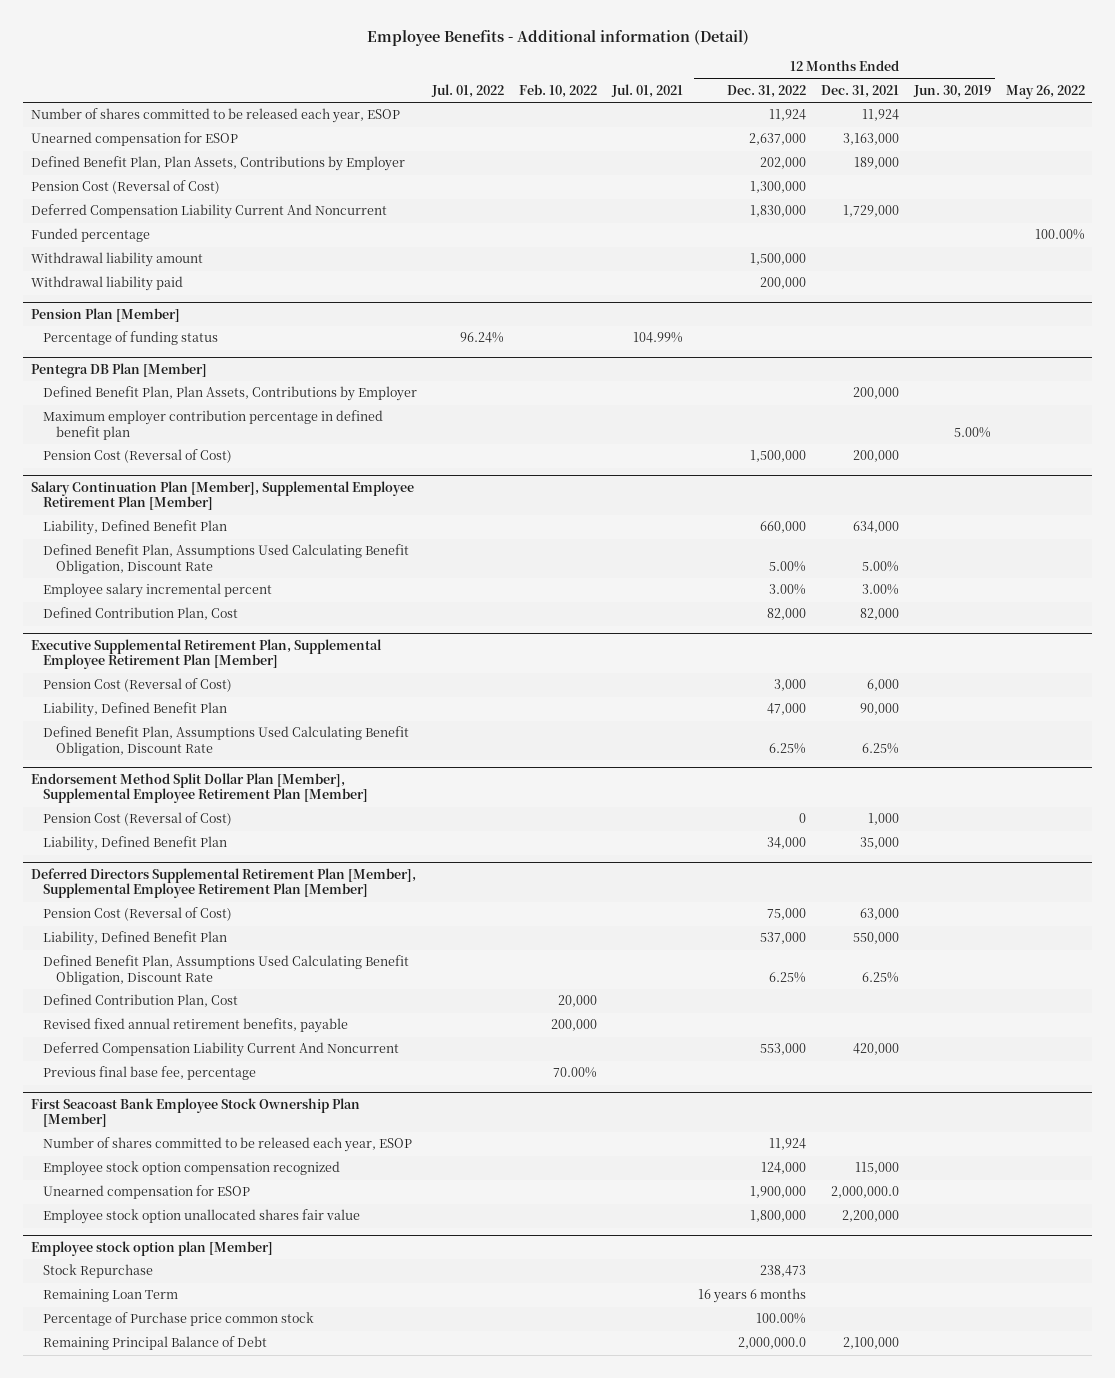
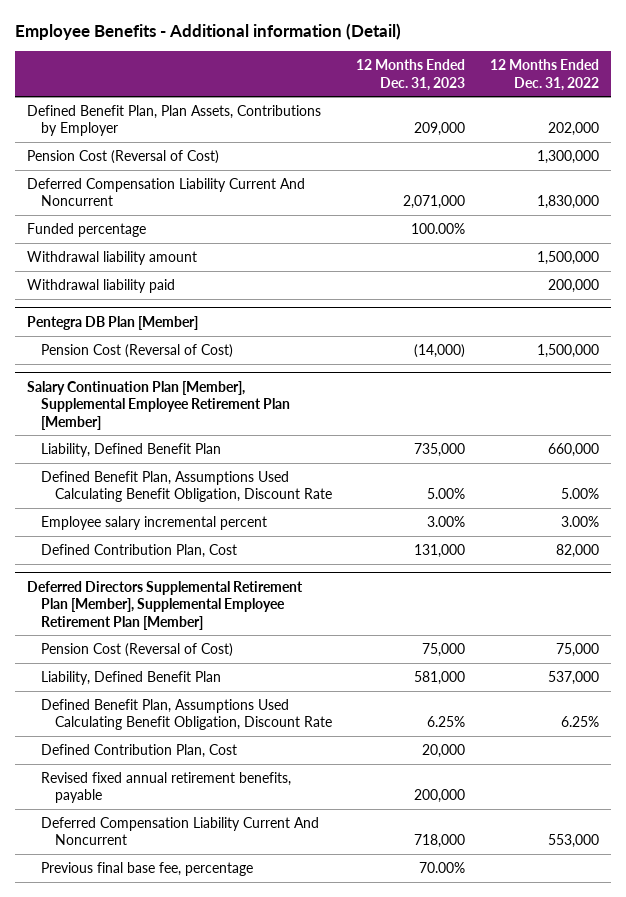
[431,84,505,99] Jul. 01, 2022 -> none
[519,84,598,99] Feb. 10, 2022 -> none
[611,84,684,99] Jul. 01, 2021 -> none
[821,85,900,99] Dec. 31, 2021 -> none
[912,85,991,99] Jun. 30, 2019 -> none
[1005,85,1085,100] May 26, 2022 -> none
none -> [356,59,466,91] 12 Months Ended Dec. 31, 2023
[30,108,400,124] Number of shares committed to be released each year, ESOP -> none
[30,132,238,147] Unearned compensation for ESOP -> none
[30,308,180,323] Pension Plan [Member] -> none
[43,331,219,346] Percentage of funding status -> none
[43,386,418,402] Defined Benefit Plan, Plan Assets, Contributions by Employer -> none
[43,410,384,440] Maximum employer contribution percentage in defined benefit plan -> none
[30,639,382,670] Executive Supplemental Retirement Plan, Supplemental Employee Retirement Plan [Member] -> none
[43,678,233,693] Pension Cost (Reversal of Cost) -> none
[43,702,228,718] Liability, Defined Benefit Plan -> none
[43,726,410,756] Defined Benefit Plan, Assumptions Used Calculating Benefit Obligation, Discount Rate -> none
[30,773,369,804] Endorsement Method Split Dollar Plan [Member], Supplemental Employee Retirement Plan [Member] -> none
[43,812,233,827] Pension Cost (Reversal of Cost) -> none
[43,836,228,852] Liability, Defined Benefit Plan -> none
[30,1098,360,1128] First Seacoast Bank Employee Stock Ownership Plan [Member] -> none
[43,1137,413,1153] Number of shares committed to be released each year, ESOP -> none
[43,1161,341,1177] Employee stock option compensation recognized -> none
[43,1185,251,1200] Unearned compensation for ESOP -> none
[43,1209,361,1225] Employee stock option unallocated shares fair value -> none
[30,1241,273,1257] Employee stock option plan [Member] -> none
[43,1264,154,1279] Stock Repurchase -> none
[43,1289,179,1303] Remaining Loan Term -> none
[43,1312,315,1327] Percentage of Purchase price common stock -> none
[43,1336,268,1351] Remaining Principal Balance of Debt -> none

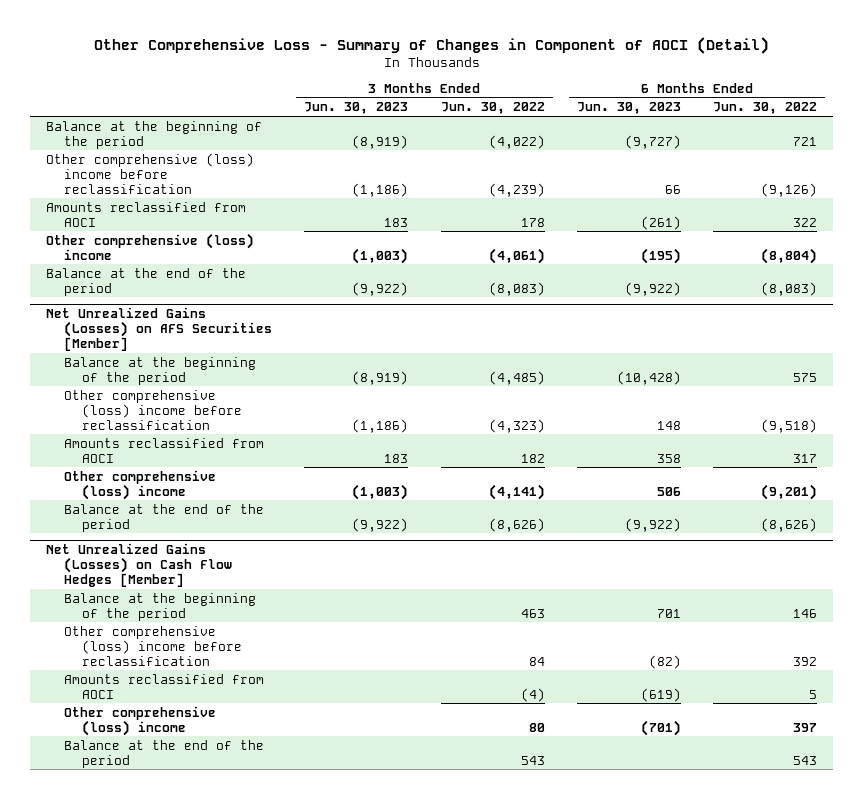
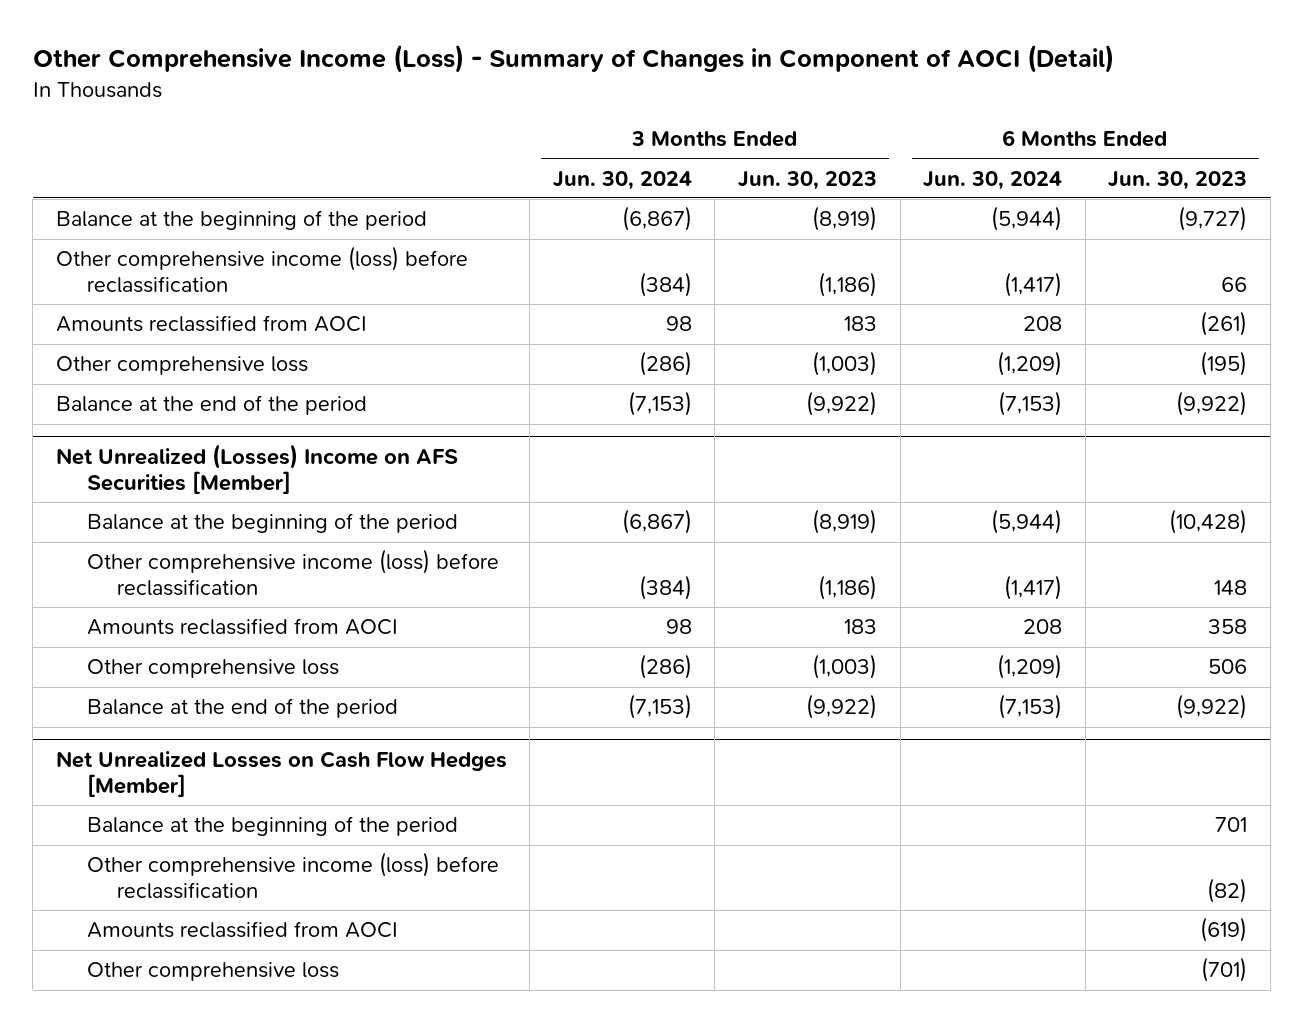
[93,36,769,54] Other Comprehensive Loss - Summary of Changes in Component of AOCI (Detail) -> [32,43,1114,73] Other Comprehensive Income (Loss) - Summary of Changes in Component of AOCI (Detail)
[440,102,545,115] Jun. 30, 2022 -> none
[713,102,818,115] Jun. 30, 2022 -> none
none -> [552,170,692,190] Jun. 30, 2024
none -> [923,170,1063,190] Jun. 30, 2024
[46,152,255,194] Other comprehensive (loss) income before reclassification -> [55,246,468,293] Other comprehensive income (loss) before reclassification
[46,232,255,260] Other comprehensive (loss) income -> [55,356,308,376] Other comprehensive loss
[46,307,273,352] Net Unrealized Gains (Losses) on AFS Securities [Member] -> [55,444,458,494] Net Unrealized (Losses) Income on AFS Securities [Member]
[64,389,242,430] Other comprehensive (loss) income before reclassification -> [86,549,499,596] Other comprehensive income (loss) before reclassification
[64,469,217,500] Other comprehensive (loss) income -> [86,659,339,679] Other comprehensive loss
[46,543,233,588] Net Unrealized Gains (Losses) on Cash Flow Hedges [Member] -> [55,751,507,797] Net Unrealized Losses on Cash Flow Hedges [Member]
[64,625,242,666] Other comprehensive (loss) income before reclassification -> [86,852,499,899] Other comprehensive income (loss) before reclassification
[64,739,265,768] Balance at the end of the period -> none
[64,705,217,736] Other comprehensive (loss) income -> [86,962,339,982] Other comprehensive loss

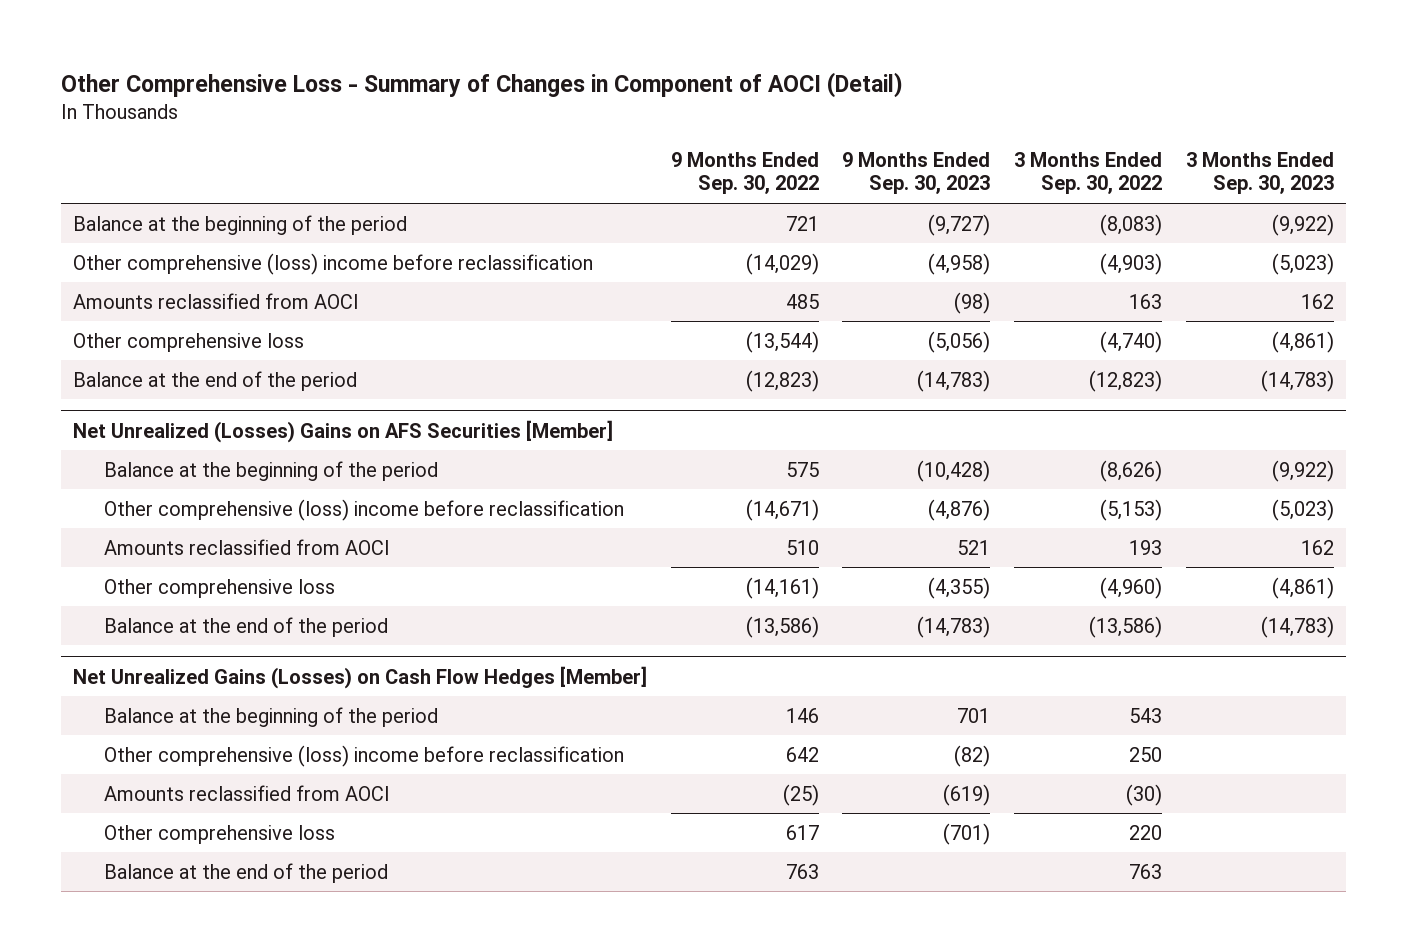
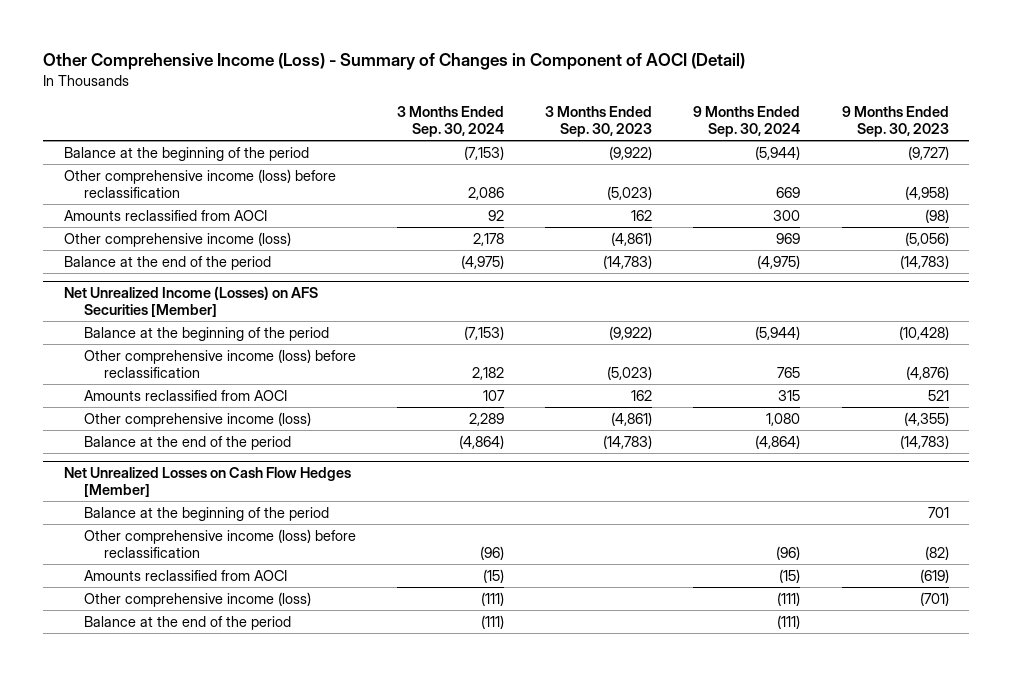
[60,72,903,99] Other Comprehensive Loss - Summary of Changes in Component of AOCI (Detail) -> [43,52,746,70] Other Comprehensive Income (Loss) - Summary of Changes in Component of AOCI (Detail)
[670,151,819,195] 9 Months Ended Sep. 30, 2022 -> none
[1014,151,1163,195] 3 Months Ended Sep. 30, 2022 -> none
none -> [397,105,505,138] 3 Months Ended Sep. 30, 2024
none -> [693,105,801,138] 9 Months Ended Sep. 30, 2024
[72,252,593,275] Other comprehensive (loss) income before reclassification -> [63,168,336,198] Other comprehensive income (loss) before reclassification
[72,332,304,352] Other comprehensive loss -> [63,231,291,247] Other comprehensive income (loss)
[72,419,613,443] Net Unrealized (Losses) Gains on AFS Securities [Member] -> [63,286,318,318] Net Unrealized Income (Losses) on AFS Securities [Member]
[103,498,624,521] Other comprehensive (loss) income before reclassification -> [84,348,357,378] Other comprehensive income (loss) before reclassification
[103,578,335,598] Other comprehensive loss -> [84,411,312,427] Other comprehensive income (loss)
[72,665,647,689] Net Unrealized Gains (Losses) on Cash Flow Hedges [Member] -> [63,467,351,498] Net Unrealized Losses on Cash Flow Hedges [Member]
[103,744,624,767] Other comprehensive (loss) income before reclassification -> [84,528,357,558] Other comprehensive income (loss) before reclassification
[103,824,335,844] Other comprehensive loss -> [84,591,312,607] Other comprehensive income (loss)

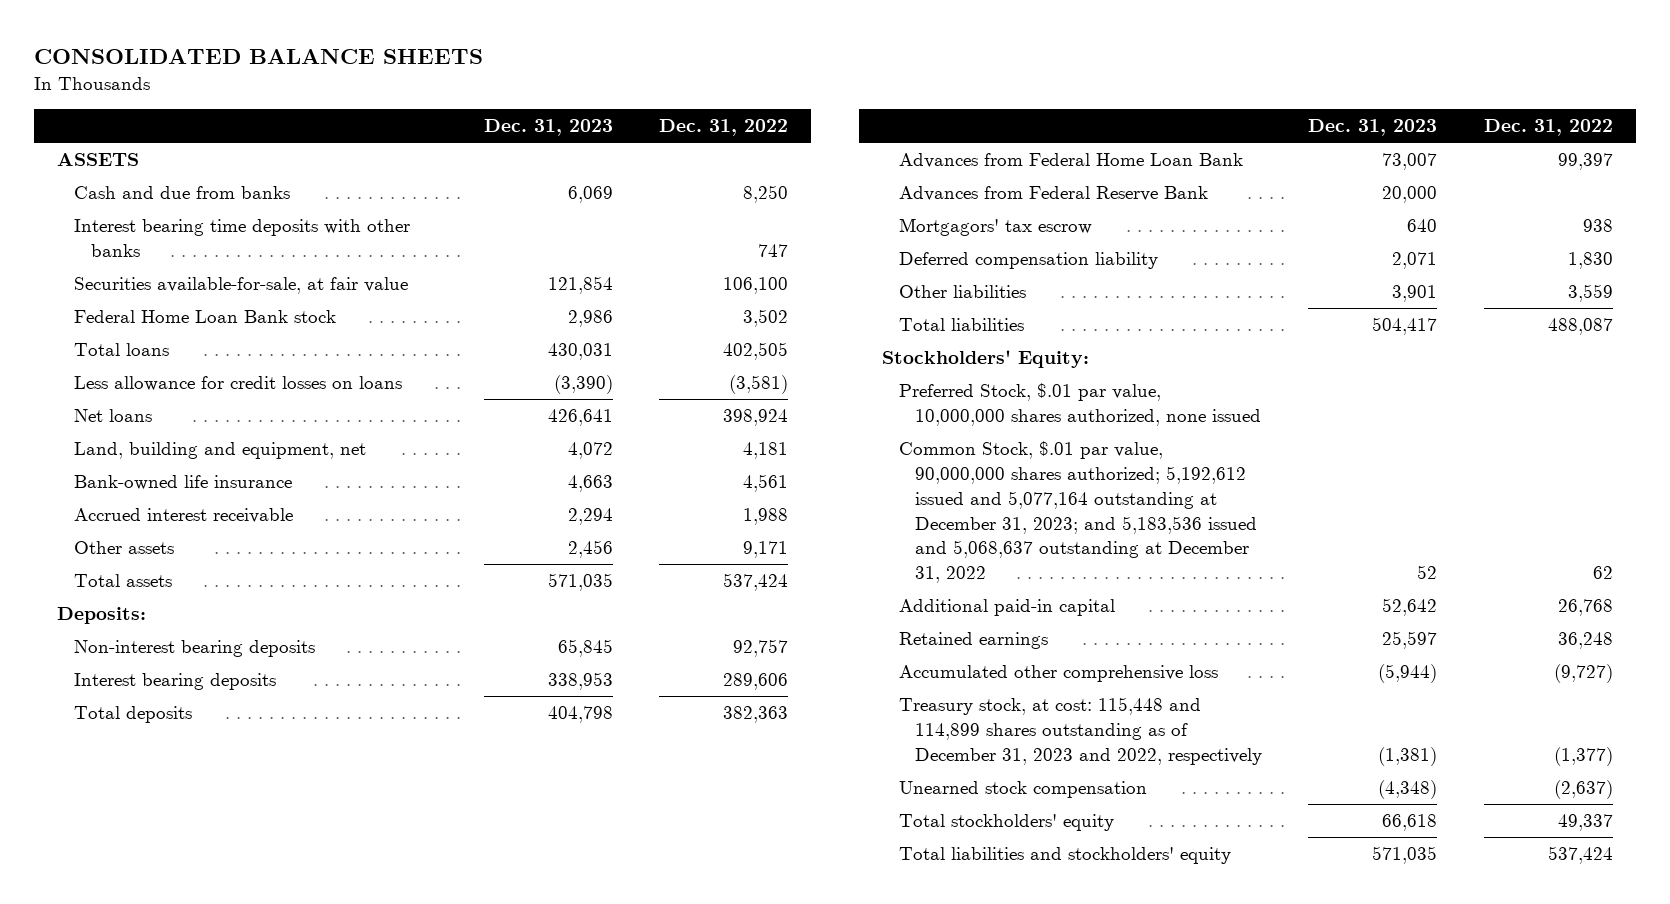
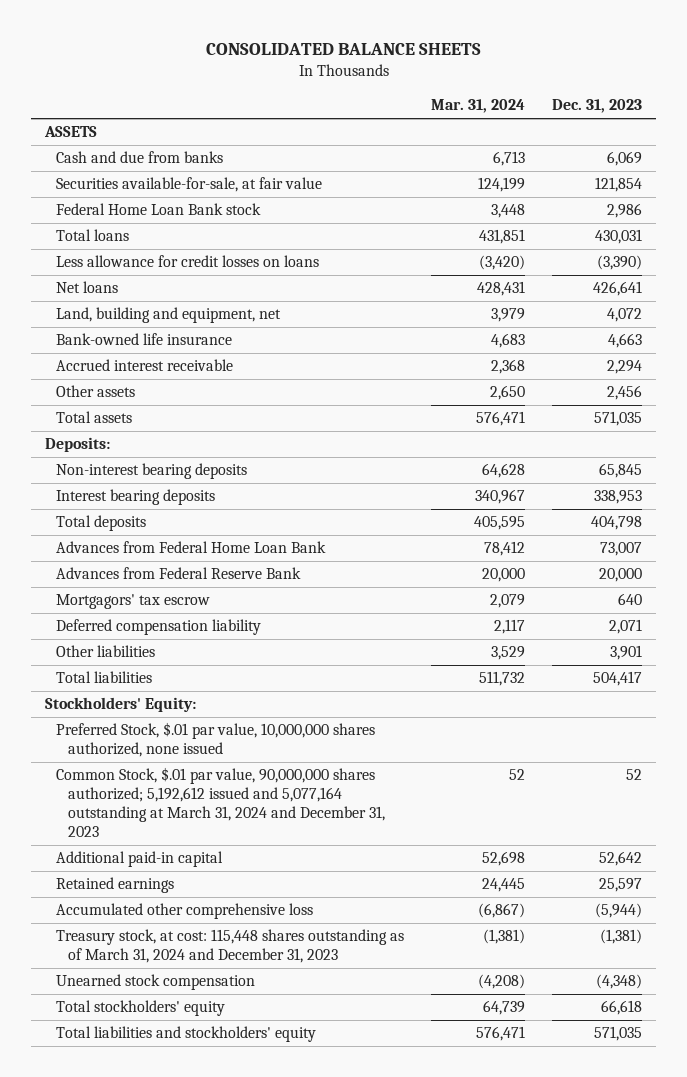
[658,119,788,137] Dec. 31, 2022 -> none
none -> [431,99,526,114] Mar. 31, 2024
[73,219,410,258] Interest bearing time deposits with other banks -> none
[898,441,1258,584] Common Stock, $.01 par value, 90,000,000 shares authorized; 5,192,612 issued and 5,077,164 outstanding at December 31, 2023; and 5,183,536 issued and 5,068,637 outstanding at December 31, 2022 -> [56,767,385,838] Common Stock, $.01 par value, 90,000,000 shares authorized; 5,192,612 issued and 5,077,164 outstanding at March 31, 2024 and December 31, 2023
[898,697,1263,765] Treasury stock, at cost: 115,448 and 114,899 shares outstanding as of December 31, 2023 and 2022, respectively -> [56,929,405,964] Treasury stock, at cost: 115,448 shares outstanding as of March 31, 2024 and December 31, 2023

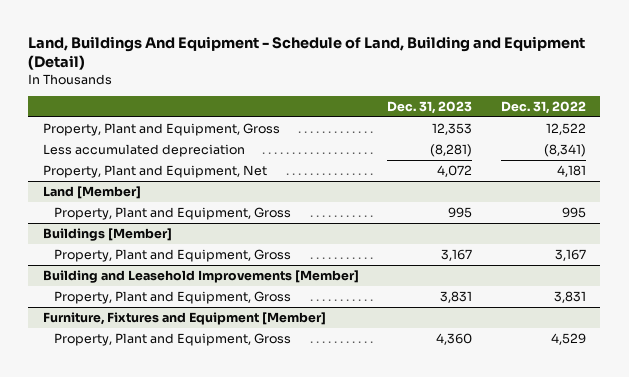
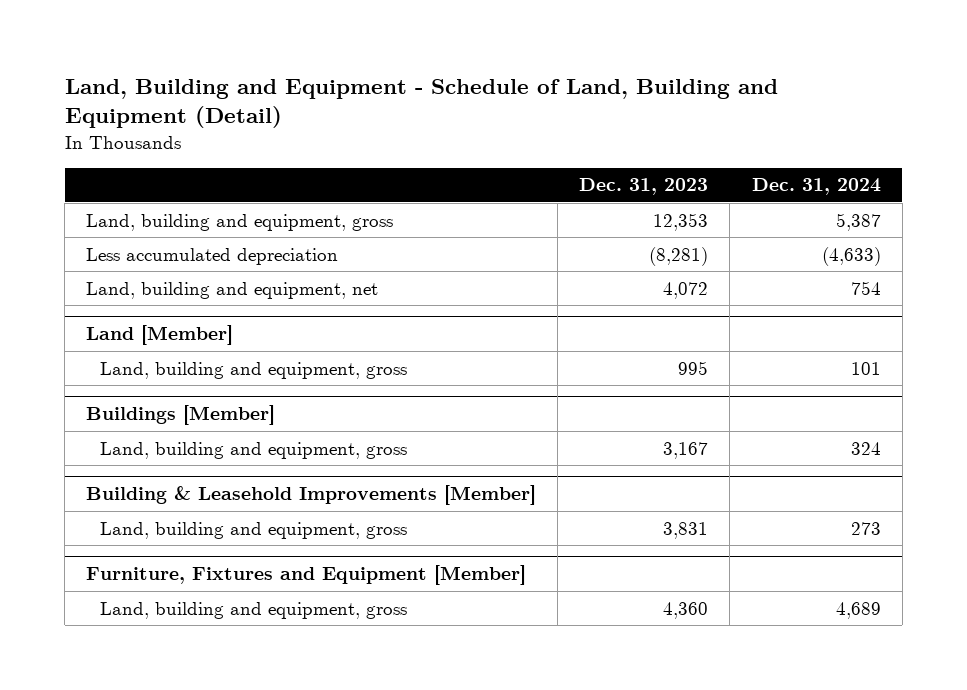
[28,35,586,70] Land, Buildings And Equipment - Schedule of Land, Building and Equipment (Detail) -> [64,79,778,129] Land, Building and Equipment - Schedule of Land, Building and Equipment (Detail)
[500,100,586,114] Dec. 31, 2022 -> none
none -> [751,178,881,196] Dec. 31, 2024
[42,122,280,136] Property, Plant and Equipment, Gross -> [86,213,394,231] Land, building and equipment, gross
[42,164,267,178] Property, Plant and Equipment, Net -> [86,281,379,299] Land, building and equipment, net
[54,206,292,220] Property, Plant and Equipment, Gross -> [100,361,408,379] Land, building and equipment, gross
[54,248,292,262] Property, Plant and Equipment, Gross -> [100,441,408,459] Land, building and equipment, gross
[42,269,359,283] Building and Leasehold Improvements [Member] -> [86,485,537,506] Building & Leasehold Improvements [Member]
[54,290,292,304] Property, Plant and Equipment, Gross -> [100,521,408,539] Land, building and equipment, gross
[54,332,292,346] Property, Plant and Equipment, Gross -> [100,601,408,619] Land, building and equipment, gross

